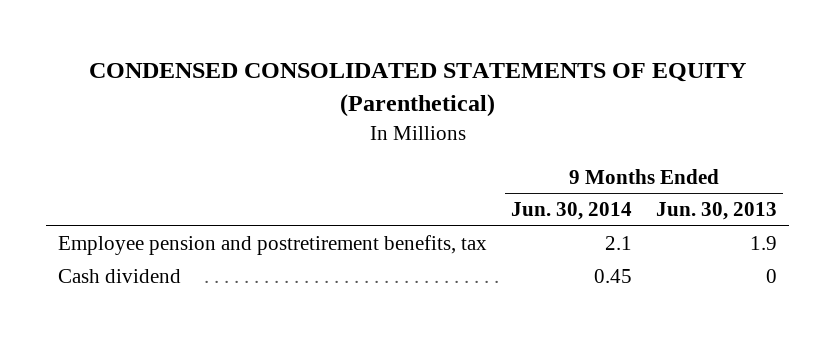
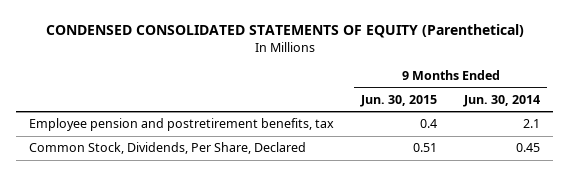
[656,202,778,221] Jun. 30, 2013 -> none
none -> [360,94,438,107] Jun. 30, 2015
[57,269,181,284] Cash dividend -> [29,142,307,155] Common Stock, Dividends, Per Share, Declared

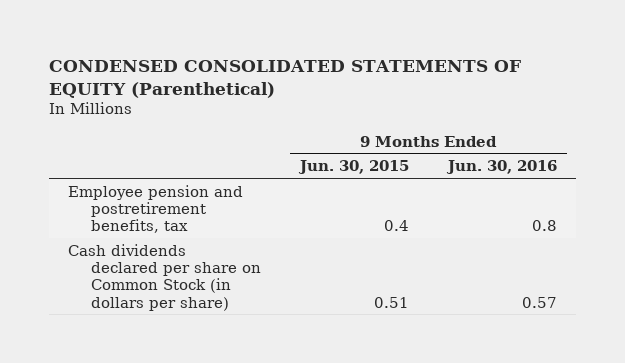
[463,94,541,107] Jun. 30, 2014 -> none
none -> [445,160,557,175] Jun. 30, 2016
[29,142,307,155] Common Stock, Dividends, Per Share, Declared -> [68,243,262,311] Cash dividends declared per share on Common Stock (in dollars per share)

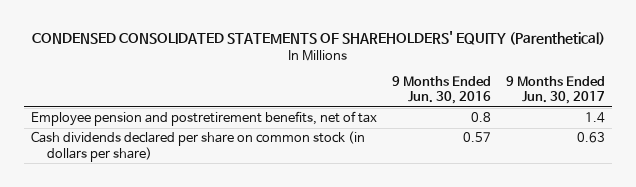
[48,59,521,98] CONDENSED CONSOLIDATED STATEMENTS OF EQUITY (Parenthetical) -> [32,31,606,46] CONDENSED CONSOLIDATED STATEMENTS OF SHAREHOLDERS' EQUITY (Parenthetical)
[298,160,410,175] Jun. 30, 2015 -> none
none -> [505,76,605,105] 9 Months Ended Jun. 30, 2017
[68,184,244,234] Employee pension and postretirement benefits, tax -> [31,111,378,127] Employee pension and postretirement benefits, net of tax
[68,243,262,311] Cash dividends declared per share on Common Stock (in dollars per share) -> [31,131,366,162] Cash dividends declared per share on common stock (in dollars per share)

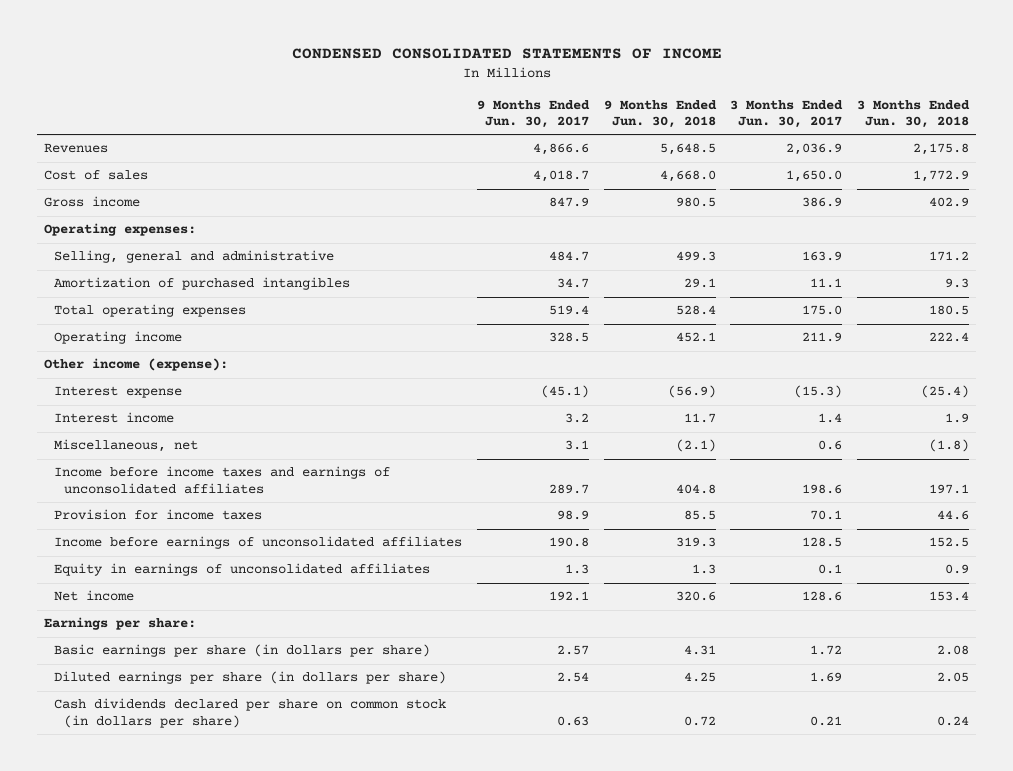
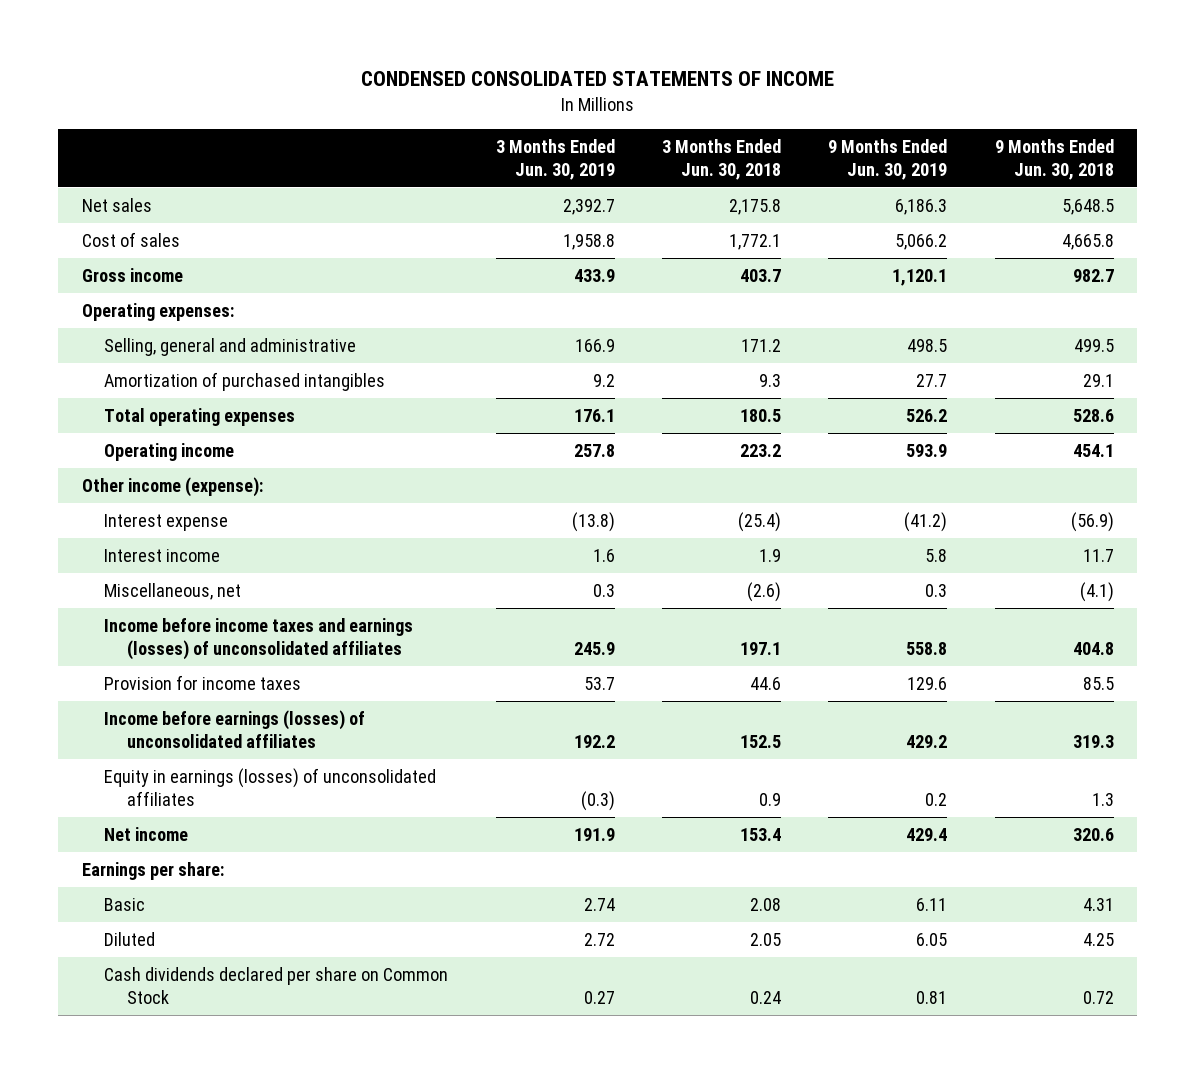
[476,99,590,128] 9 Months Ended Jun. 30, 2017 -> none
[730,99,844,128] 3 Months Ended Jun. 30, 2017 -> none
none -> [495,139,615,180] 3 Months Ended Jun. 30, 2019
none -> [828,139,948,180] 9 Months Ended Jun. 30, 2019
[44,143,109,154] Revenues -> [81,198,152,213] Net sales
[659,170,716,183] 4,668.0 -> [1061,234,1114,251] 4,665.8
[912,170,969,183] 1,772.9 -> [728,234,781,251] 1,772.1
[675,197,716,208] 980.5 -> [1072,269,1114,283] 982.7
[928,197,969,208] 402.9 -> [739,269,781,283] 403.7
[675,251,716,262] 499.3 -> [1073,339,1114,353] 499.5
[675,305,716,316] 528.4 -> [1072,409,1114,423] 528.6
[675,332,716,343] 452.1 -> [1072,444,1114,458] 454.1
[928,332,969,343] 222.4 -> [739,444,781,458] 223.2
[675,439,716,453] (2.1) -> [1079,582,1114,603] (4.1)
[928,439,969,453] (1.8) -> [746,582,781,603] (2.6)
[54,466,391,494] Income before income taxes and earnings of unconsolidated affiliates -> [104,618,414,660] Income before income taxes and earnings (losses) of unconsolidated affiliates
[54,536,463,550] Income before earnings of unconsolidated affiliates -> [104,710,366,748] Income before earnings (losses) of unconsolidated affiliates
[54,563,431,577] Equity in earnings of unconsolidated affiliates -> [104,768,437,806] Equity in earnings (losses) of unconsolidated affiliates
[54,644,431,658] Basic earnings per share (in dollars per share) -> [104,898,146,912] Basic
[54,671,447,685] Diluted earnings per share (in dollars per share) -> [104,932,156,947] Diluted
[54,698,447,728] Cash dividends declared per share on common stock (in dollars per share) -> [104,967,449,1004] Cash dividends declared per share on Common Stock

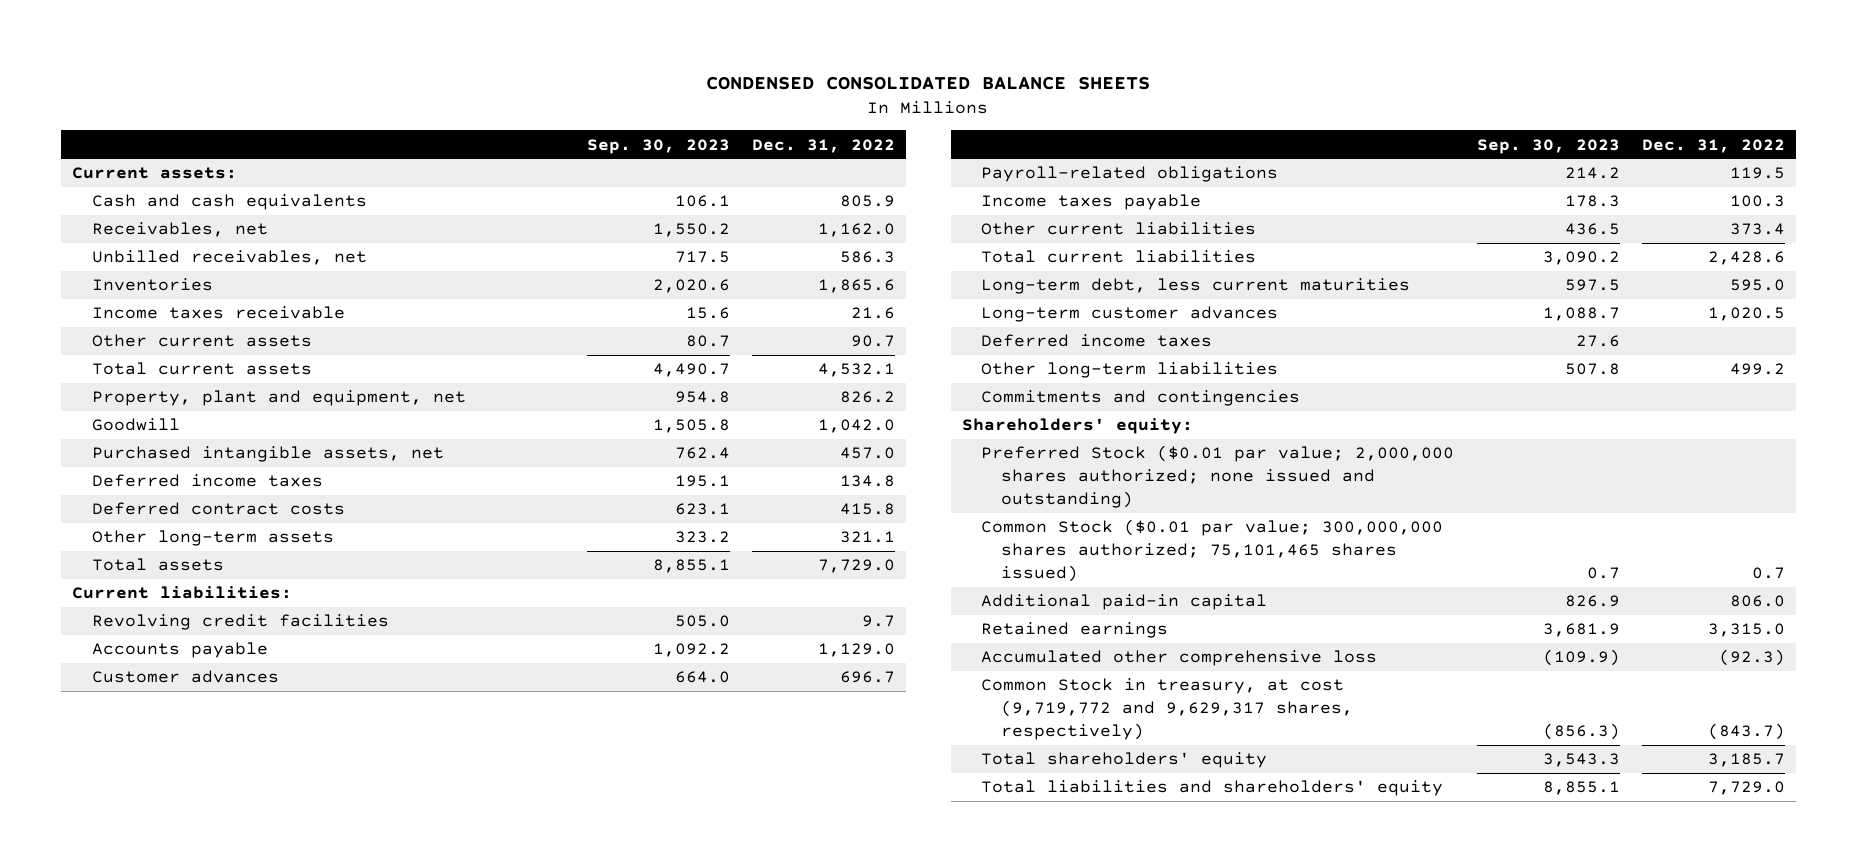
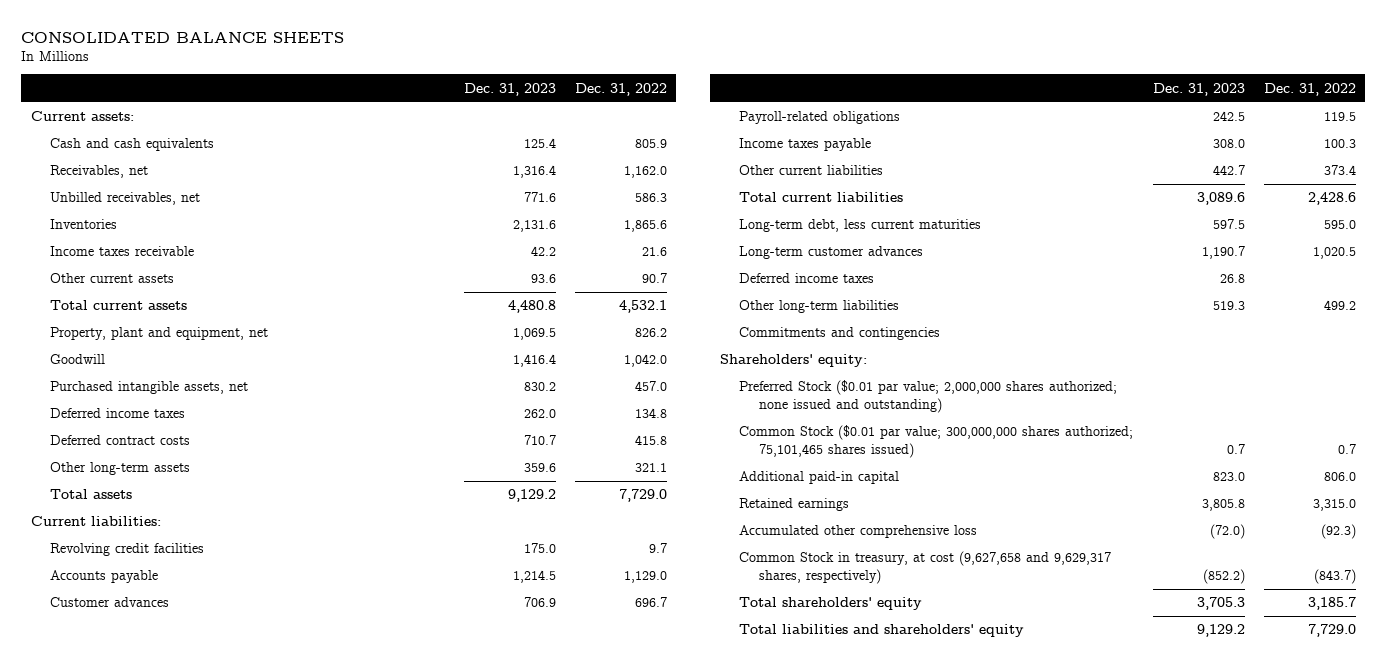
[706,75,1151,90] CONDENSED CONSOLIDATED BALANCE SHEETS -> [21,31,345,43] CONSOLIDATED BALANCE SHEETS
[586,138,730,154] Sep. 30, 2023 -> none
none -> [463,82,556,96] Dec. 31, 2023
[981,678,1353,741] Common Stock in treasury, at cost (9,719,772 and 9,629,317 shares, respectively) -> [739,551,1112,584] Common Stock in treasury, at cost (9,627,658 and 9,629,317 shares, respectively)

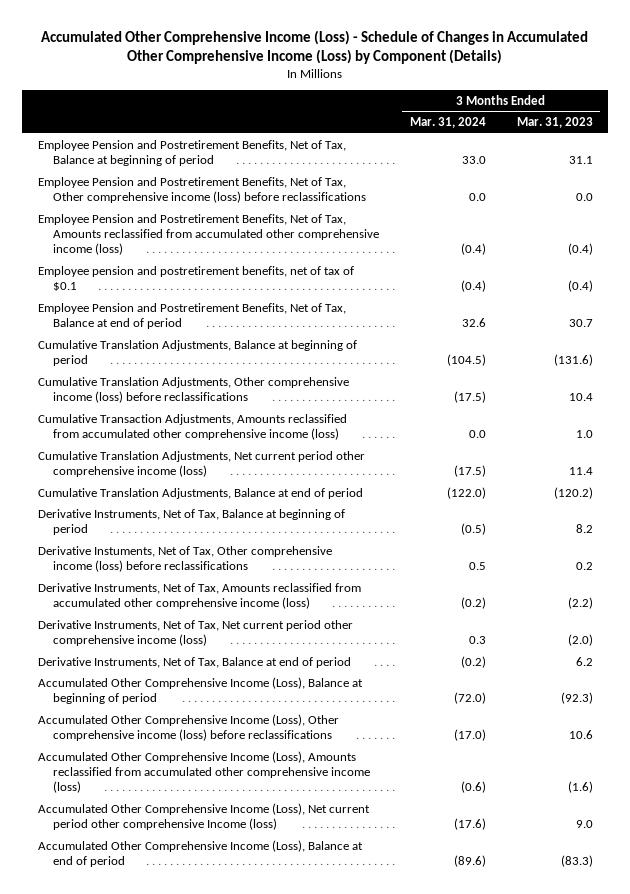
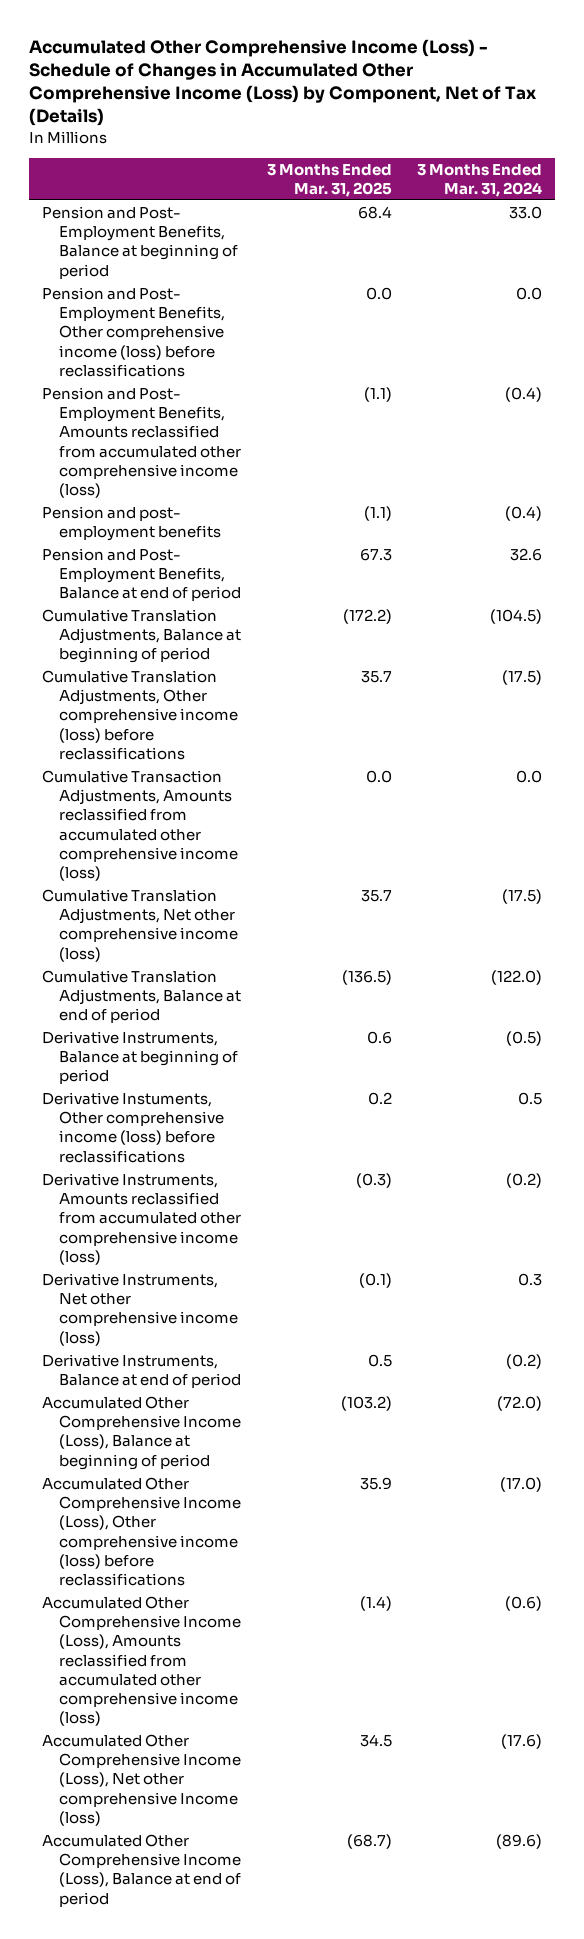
[41,29,589,65] Accumulated Other Comprehensive Income (Loss) - Schedule of Changes in Accumulated Other Comprehensive Income (Loss) by Component (Details) -> [29,38,538,127] Accumulated Other Comprehensive Income (Loss) - Schedule of Changes in Accumulated Other Comprehensive Income (Loss) by Component, Net of Tax (Details)
[516,117,593,129] Mar. 31, 2023 -> none
none -> [266,163,392,197] 3 Months Ended Mar. 31, 2025
[37,139,346,167] Employee Pension and Postretirement Benefits, Net of Tax, Balance at beginning of period -> [42,205,239,279] Pension and Post- Employment Benefits, Balance at beginning of period
[37,176,367,204] Employee Pension and Postretirement Benefits, Net of Tax, Other comprehensive income (loss) before reclassifications -> [42,286,226,377] Pension and Post- Employment Benefits, Other comprehensive income (loss) before reclassifications
[37,213,380,256] Employee Pension and Postretirement Benefits, Net of Tax, Amounts reclassified from accumulated other comprehensive income (loss) -> [42,386,242,499] Pension and Post- Employment Benefits, Amounts reclassified from accumulated other comprehensive income (loss)
[37,265,354,292] Employee pension and postretirement benefits, net of tax of $0.1 -> [42,505,222,542] Pension and post- employment benefits
[37,302,346,330] Employee Pension and Postretirement Benefits, Net of Tax, Balance at end of period -> [42,547,242,602] Pension and Post- Employment Benefits, Balance at end of period
[37,450,365,478] Cumulative Translation Adjustments, Net current period other comprehensive income (loss) -> [42,888,239,962] Cumulative Translation Adjustments, Net other comprehensive income (loss)
[37,508,345,536] Derivative Instruments, Net of Tax, Balance at beginning of period -> [42,1030,239,1085] Derivative Instruments, Balance at beginning of period
[37,545,332,573] Derivative Instuments, Net of Tax, Other comprehensive income (loss) before reclassifications -> [42,1091,225,1163] Derivative Instuments, Other comprehensive income (loss) before reclassifications
[37,582,361,610] Derivative Instruments, Net of Tax, Amounts reclassified from accumulated other comprehensive income (loss) -> [42,1172,242,1265] Derivative Instruments, Amounts reclassified from accumulated other comprehensive income (loss)
[37,619,353,647] Derivative Instruments, Net of Tax, Net current period other comprehensive income (loss) -> [42,1272,239,1346] Derivative Instruments, Net other comprehensive income (loss)
[37,656,351,668] Derivative Instruments, Net of Tax, Balance at end of period -> [42,1353,242,1389] Derivative Instruments, Balance at end of period
[37,802,370,831] Accumulated Other Comprehensive Income (Loss), Net current period other comprehensive Income (loss) -> [42,1733,242,1826] Accumulated Other Comprehensive Income (Loss), Net other comprehensive Income (loss)

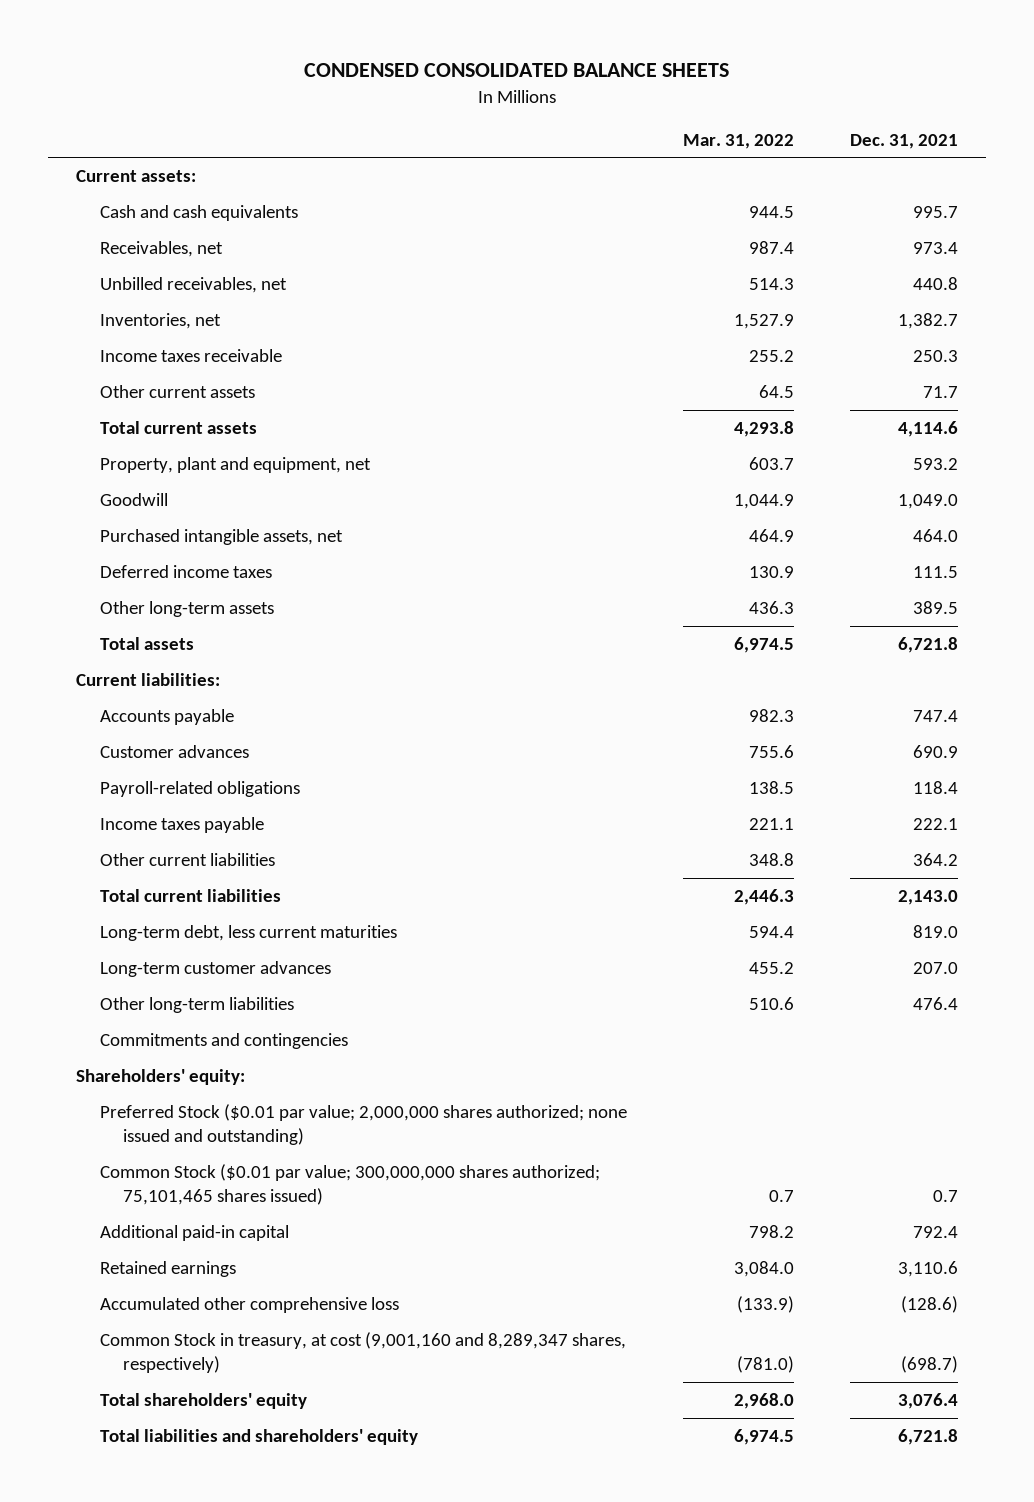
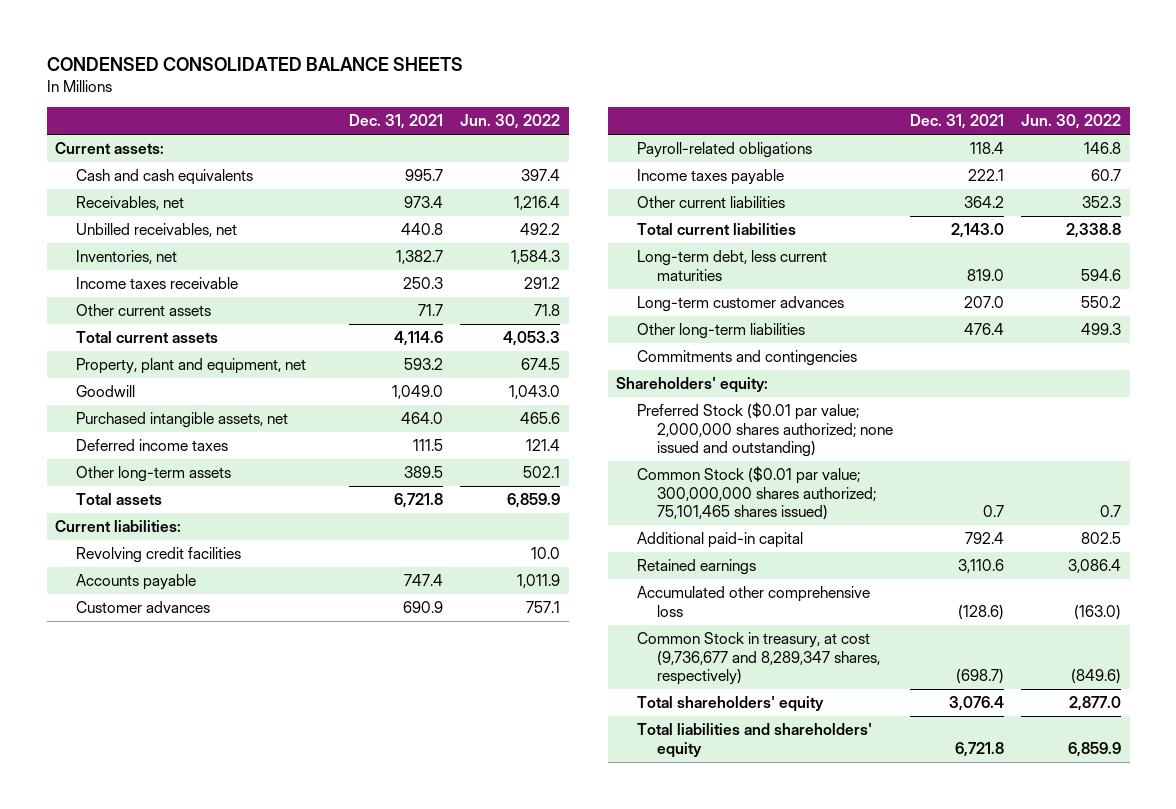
[682,133,794,149] Mar. 31, 2022 -> none
none -> [460,114,561,130] Jun. 30, 2022
none -> [75,547,241,564] Revolving credit facilities
[99,1331,626,1374] Common Stock in treasury, at cost (9,001,160 and 8,289,347 shares, respectively) -> [636,632,881,686] Common Stock in treasury, at cost (9,736,677 and 8,289,347 shares, respectively)

